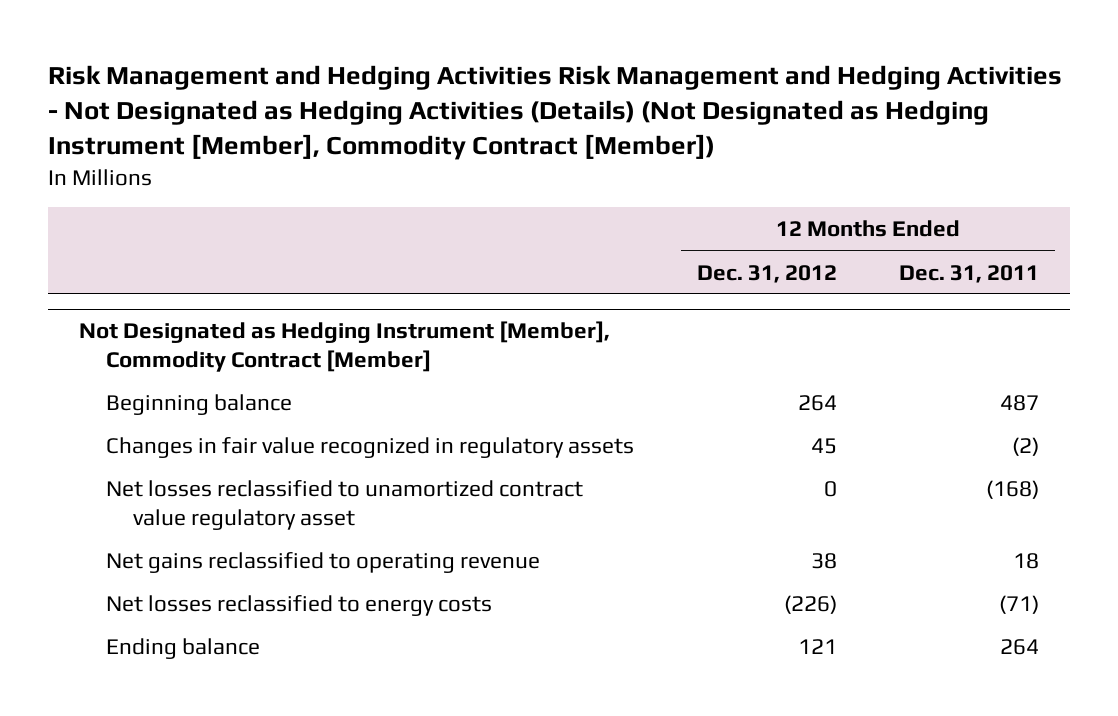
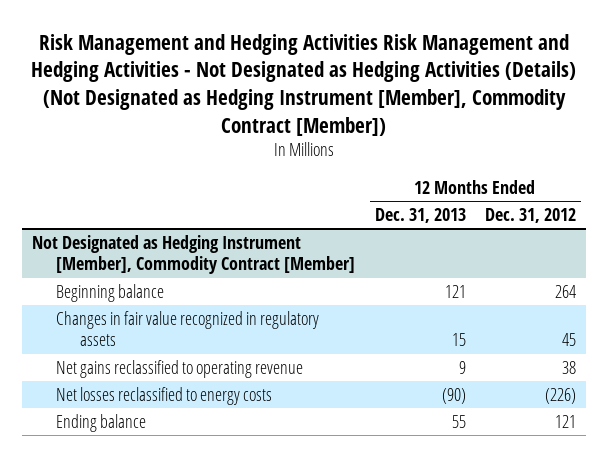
[899,264,1040,283] Dec. 31, 2011 -> none
none -> [374,207,466,223] Dec. 31, 2013
[106,479,584,530] Net losses reclassified to unamortized contract value regulatory asset -> none

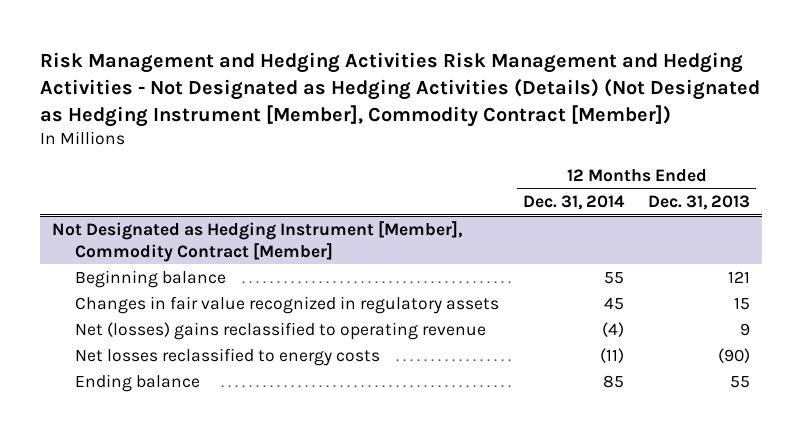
[485,207,577,223] Dec. 31, 2012 -> none
none -> [523,195,626,211] Dec. 31, 2014
[55,359,303,378] Net gains reclassified to operating revenue -> [75,321,487,340] Net (losses) gains reclassified to operating revenue

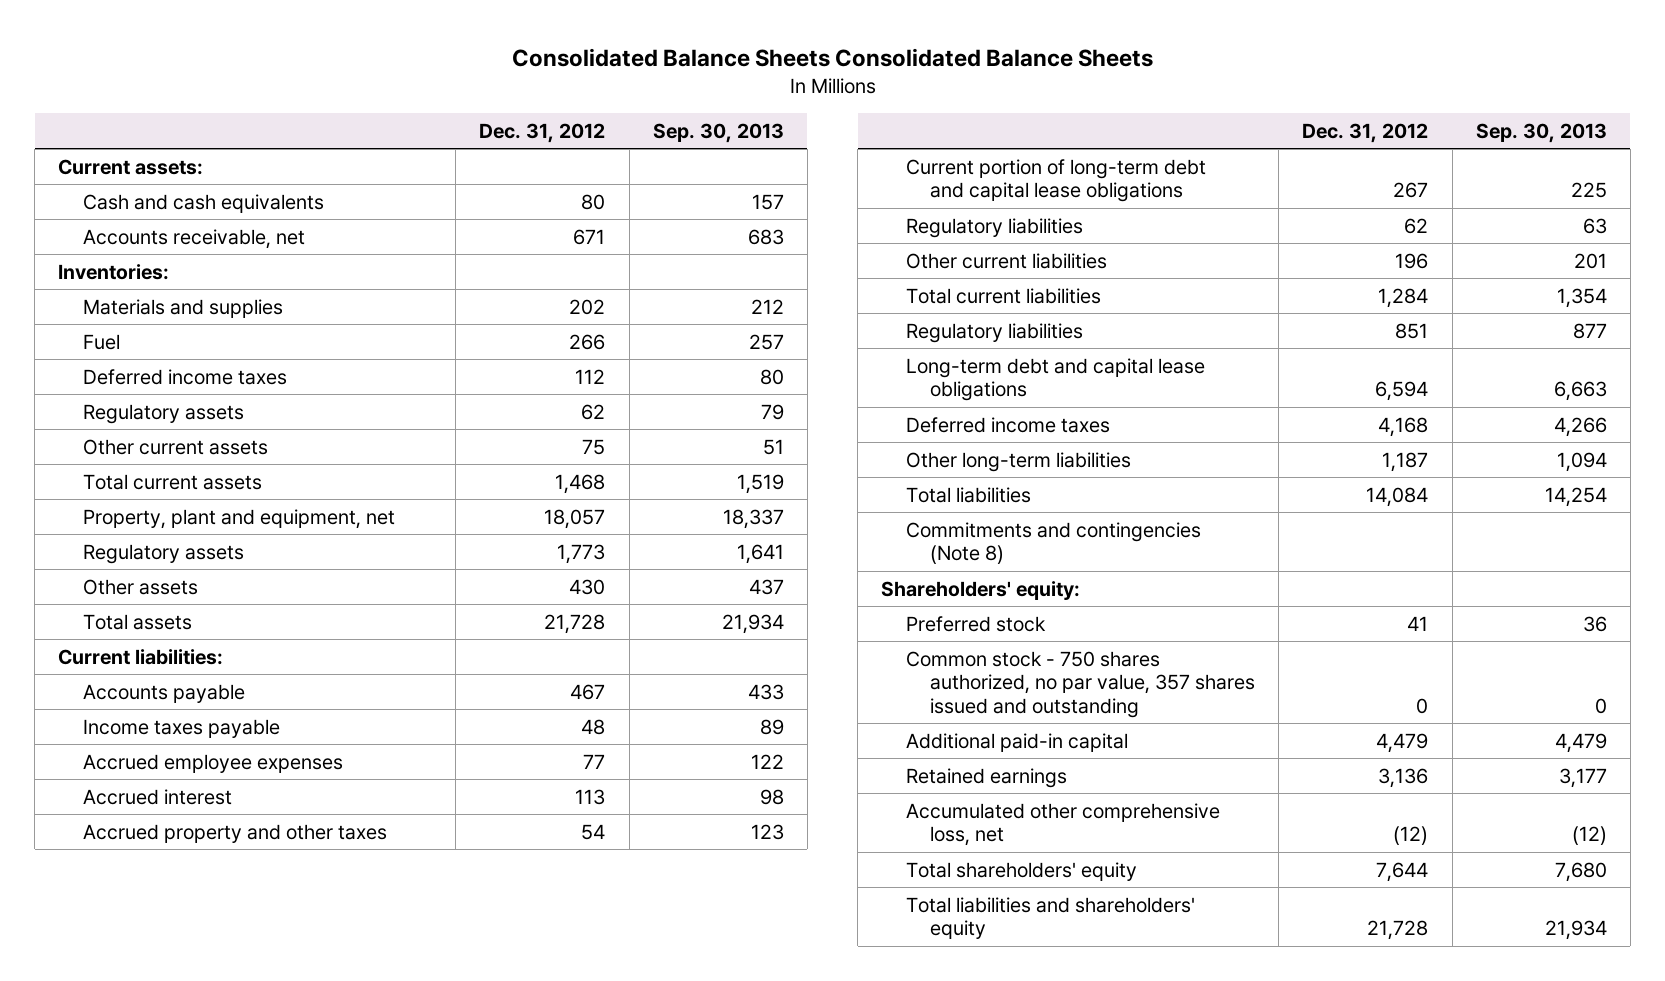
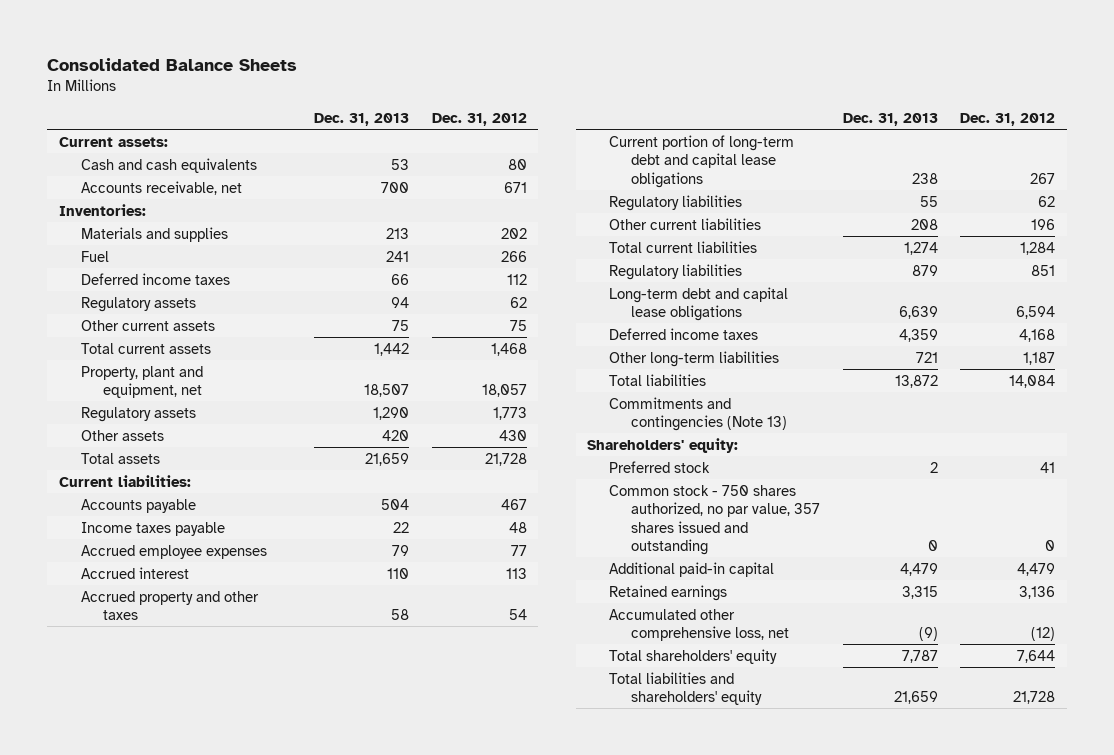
[511,48,1153,68] Consolidated Balance Sheets Consolidated Balance Sheets -> [47,57,298,71] Consolidated Balance Sheets
[652,122,784,143] Sep. 30, 2013 -> none
none -> [314,112,410,126] Dec. 31, 2013
[905,521,1201,565] Commitments and contingencies (Note 8) -> [609,396,788,432] Commitments and contingencies (Note 13)

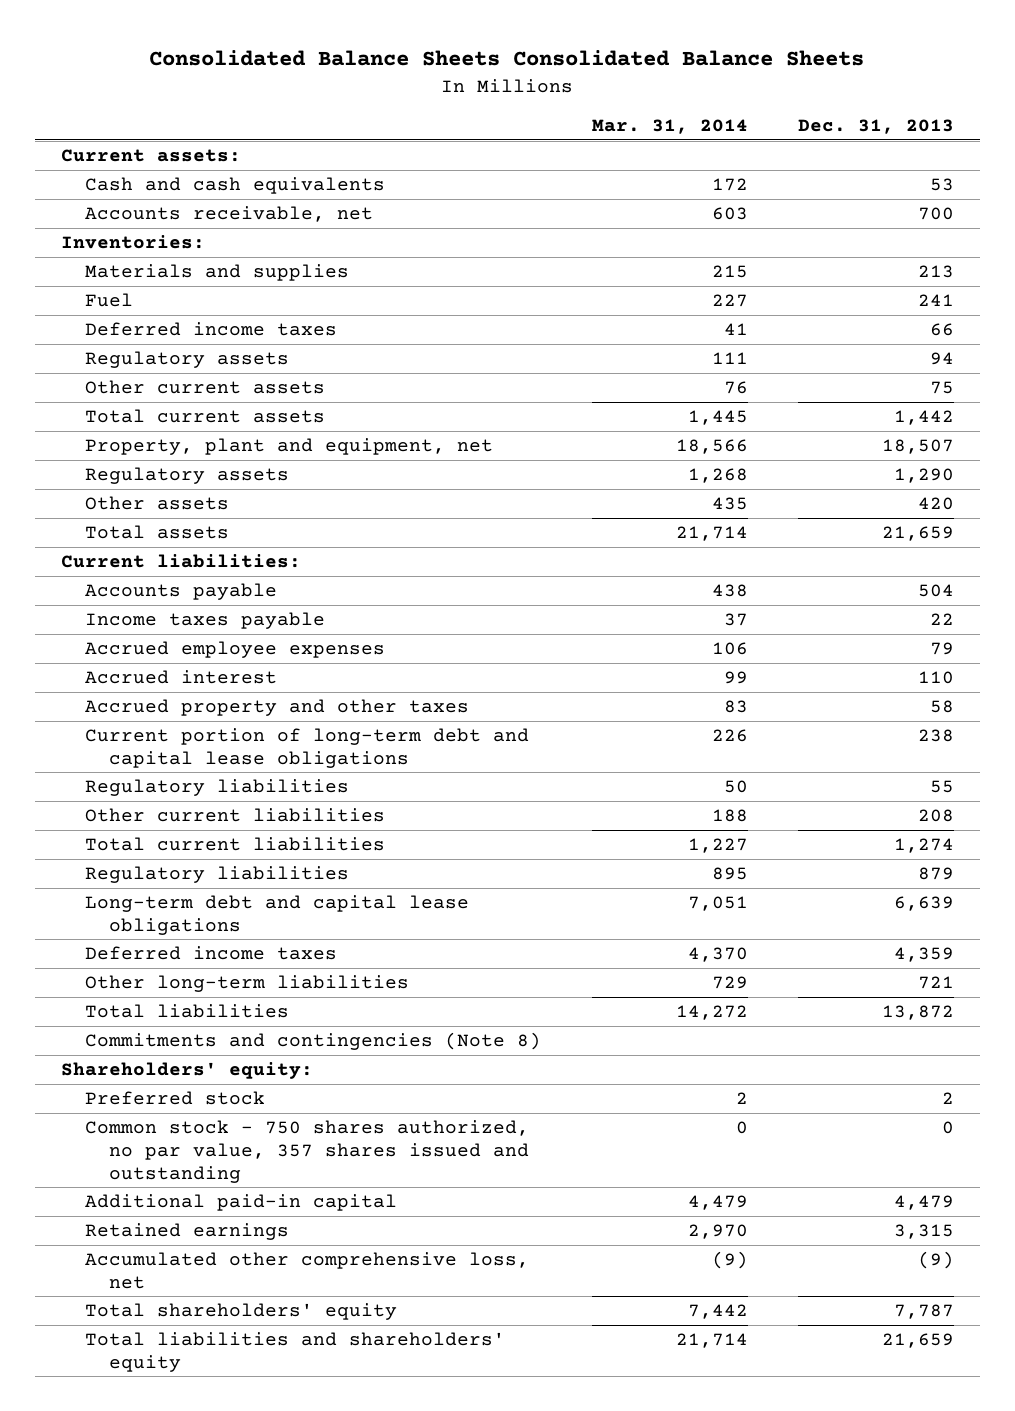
[47,57,298,71] Consolidated Balance Sheets -> [149,50,865,67] Consolidated Balance Sheets Consolidated Balance Sheets
[431,112,527,126] Dec. 31, 2012 -> none
none -> [591,118,748,134] Mar. 31, 2014
[609,396,788,432] Commitments and contingencies (Note 13) -> [85,1031,542,1050] Commitments and contingencies (Note 8)

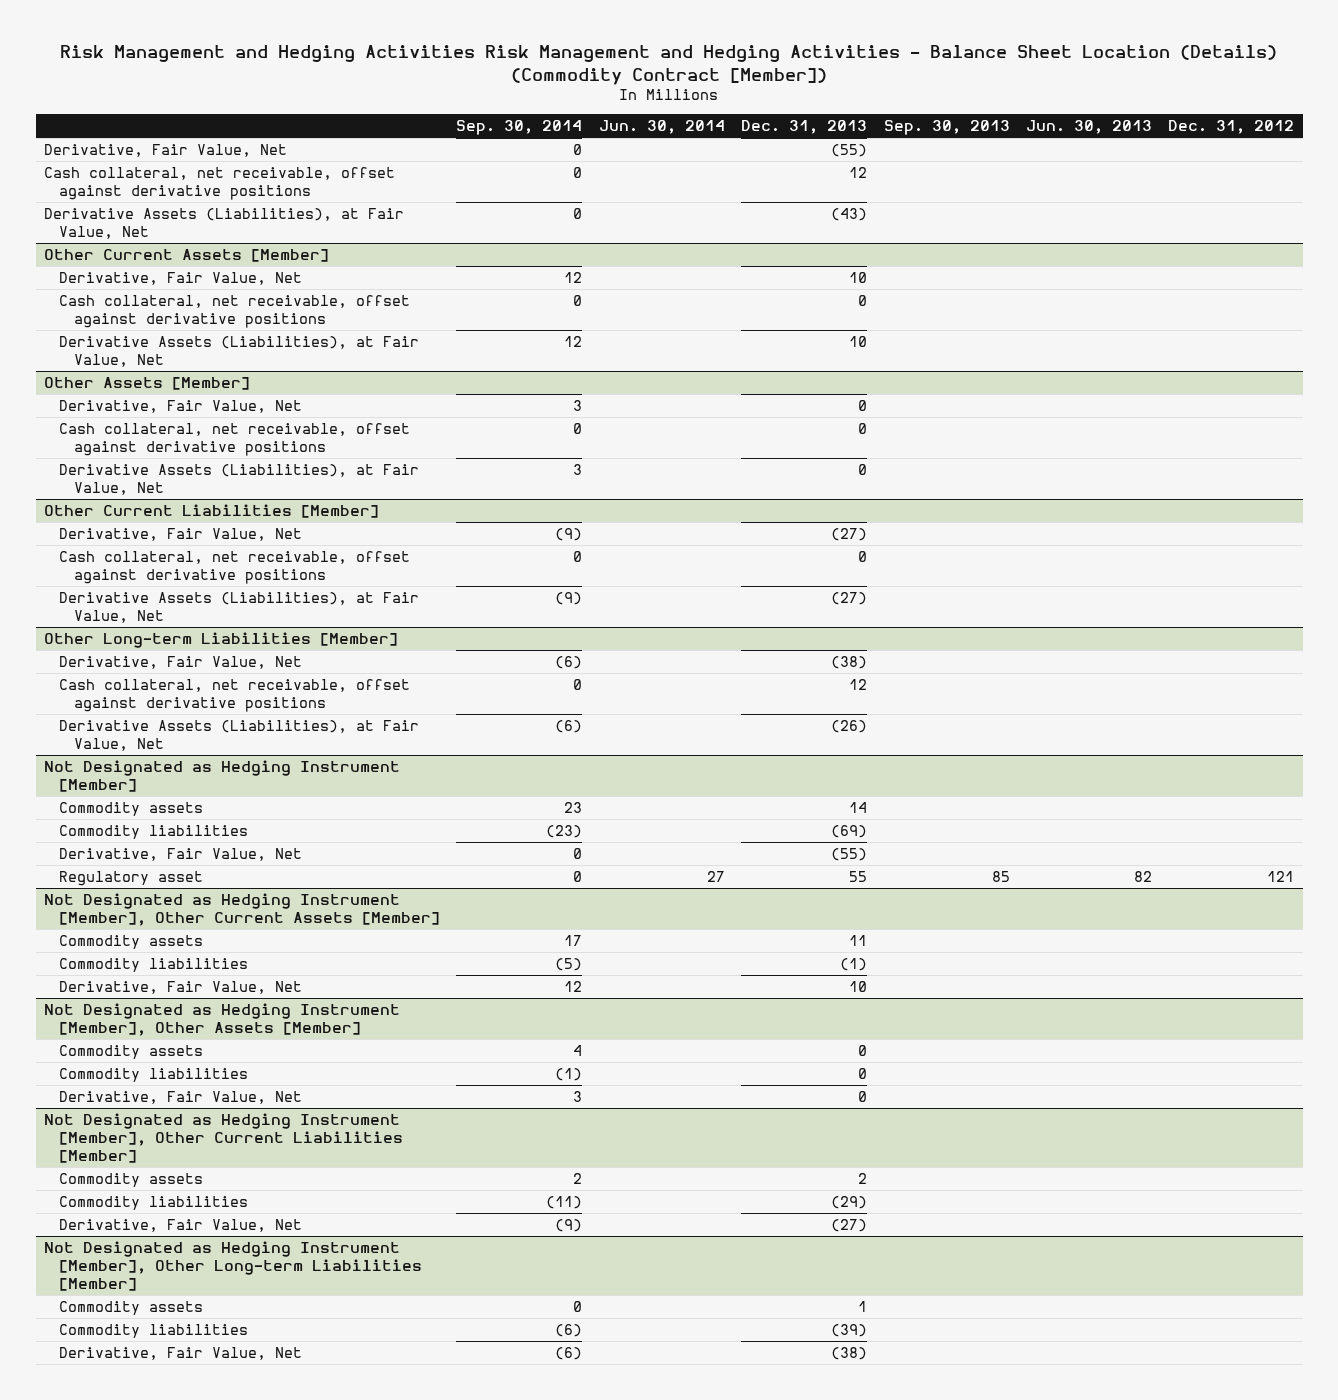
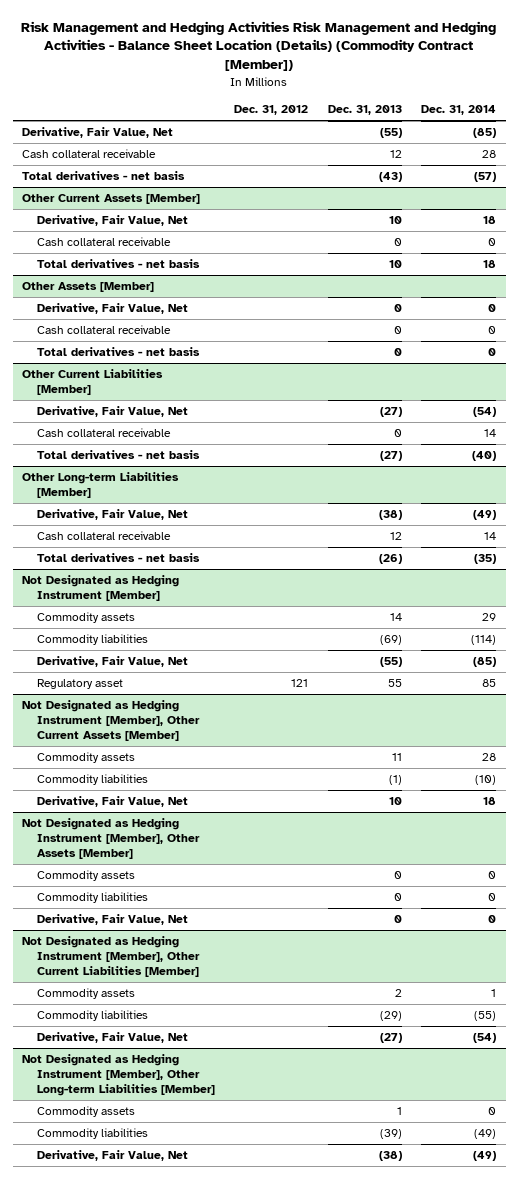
[456,120,583,136] Sep. 30, 2014 -> none
[598,120,725,135] Jun. 30, 2014 -> none
[883,120,1010,136] Sep. 30, 2013 -> none
[1025,120,1152,135] Jun. 30, 2013 -> none
none -> [421,105,497,116] Dec. 31, 2014
[43,166,395,201] Cash collateral, net receivable, offset against derivative positions -> [22,149,157,159] Cash collateral receivable
[43,207,404,240] Derivative Assets (Liabilities), at Fair Value, Net -> [22,171,186,181] Total derivatives - net basis
[58,294,410,329] Cash collateral, net receivable, offset against derivative positions -> [36,237,171,247] Cash collateral receivable
[58,335,419,368] Derivative Assets (Liabilities), at Fair Value, Net -> [36,259,200,269] Total derivatives - net basis
[58,422,410,457] Cash collateral, net receivable, offset against derivative positions -> [36,325,171,335] Cash collateral receivable
[58,463,419,496] Derivative Assets (Liabilities), at Fair Value, Net -> [36,347,200,357] Total derivatives - net basis
[58,550,410,585] Cash collateral, net receivable, offset against derivative positions -> [36,428,171,438] Cash collateral receivable
[58,591,419,624] Derivative Assets (Liabilities), at Fair Value, Net -> [36,450,200,460] Total derivatives - net basis
[58,678,410,713] Cash collateral, net receivable, offset against derivative positions -> [36,531,171,541] Cash collateral receivable
[58,719,419,752] Derivative Assets (Liabilities), at Fair Value, Net -> [36,553,200,563] Total derivatives - net basis

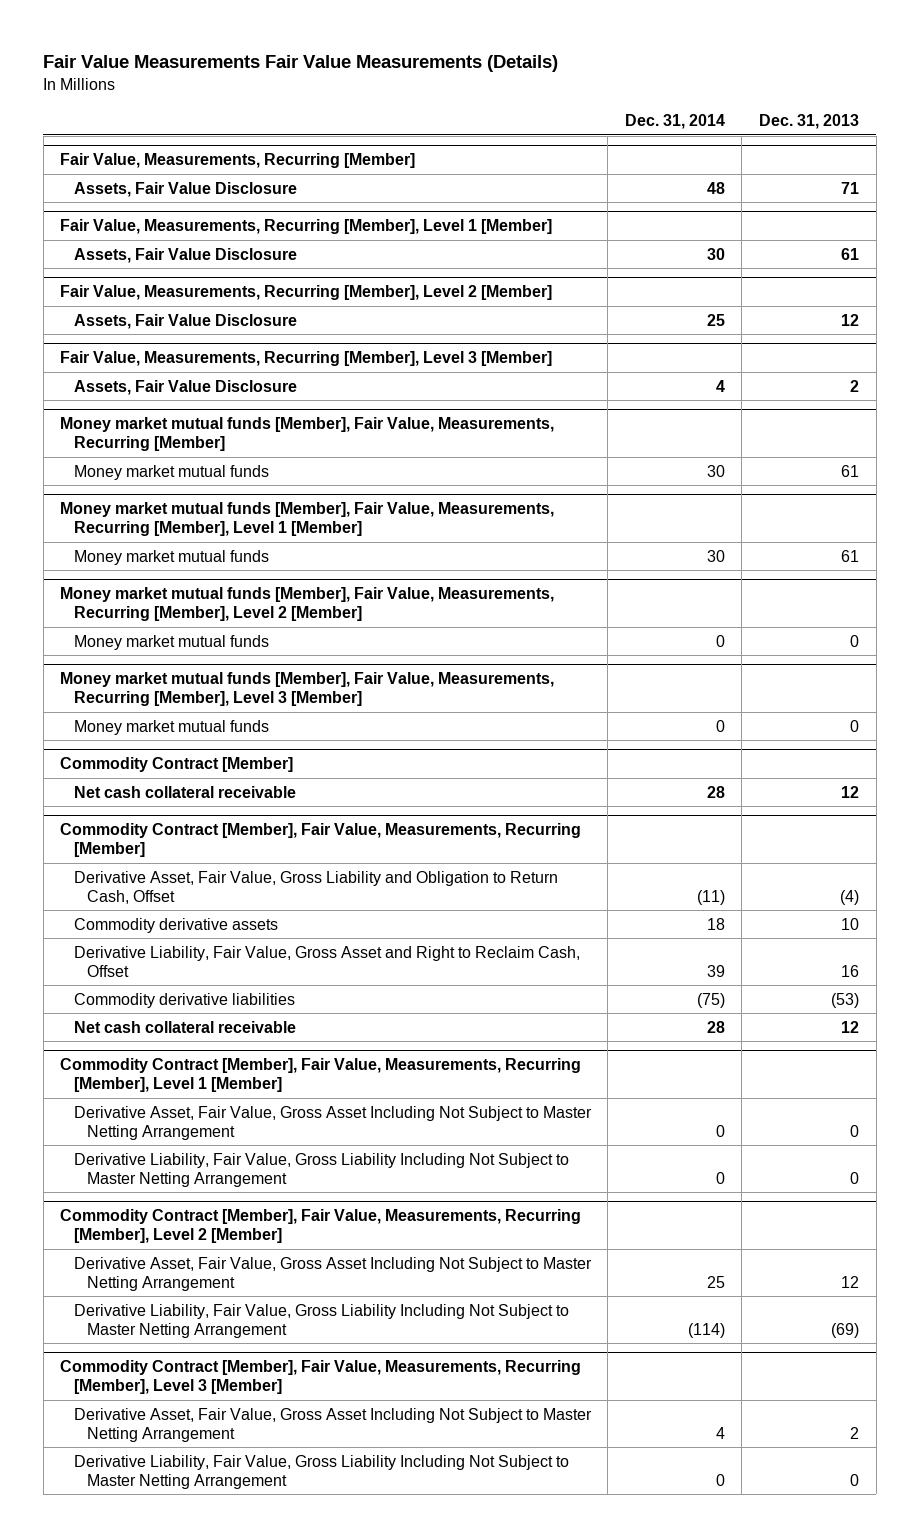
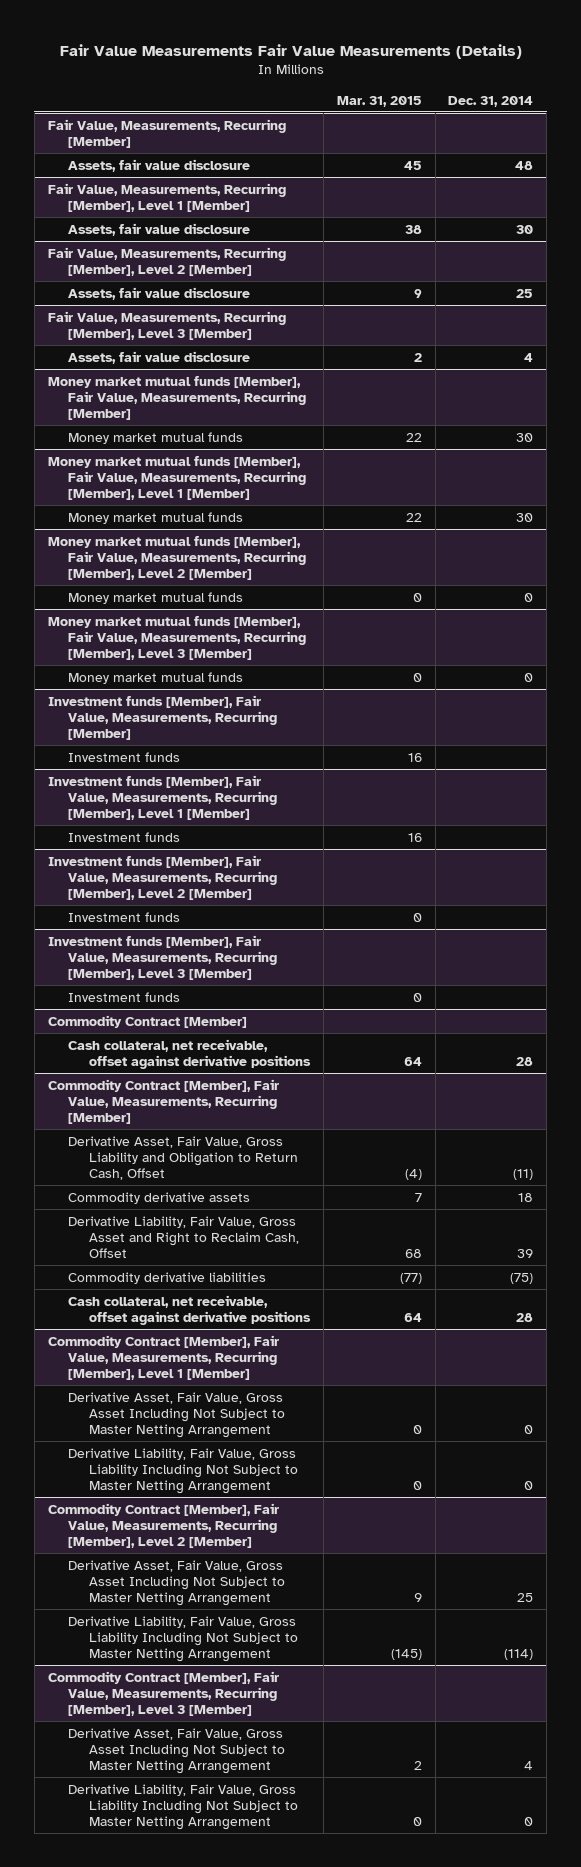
[759,113,860,129] Dec. 31, 2013 -> none
none -> [336,95,422,107] Mar. 31, 2015
[73,181,297,197] Assets, Fair Value Disclosure -> [68,158,251,172] Assets, fair value disclosure
[73,247,297,263] Assets, Fair Value Disclosure -> [68,222,251,236] Assets, fair value disclosure
[73,313,297,329] Assets, Fair Value Disclosure -> [68,286,251,300] Assets, fair value disclosure
[73,379,297,395] Assets, Fair Value Disclosure -> [68,350,251,364] Assets, fair value disclosure
none -> [47,694,278,740] Investment funds [Member], Fair Value, Measurements, Recurring [Member]
none -> [68,751,181,762] Investment funds
none -> [47,774,278,820] Investment funds [Member], Fair Value, Measurements, Recurring [Member], Level 1 [Member]
none -> [68,831,181,842] Investment funds
none -> [47,854,278,900] Investment funds [Member], Fair Value, Measurements, Recurring [Member], Level 2 [Member]
none -> [68,911,181,922] Investment funds
none -> [47,934,278,980] Investment funds [Member], Fair Value, Measurements, Recurring [Member], Level 3 [Member]
none -> [68,991,181,1002] Investment funds
[73,785,296,798] Net cash collateral receivable -> [68,1038,312,1069] Cash collateral, net receivable, offset against derivative positions
[73,1020,296,1033] Net cash collateral receivable -> [68,1294,312,1325] Cash collateral, net receivable, offset against derivative positions

